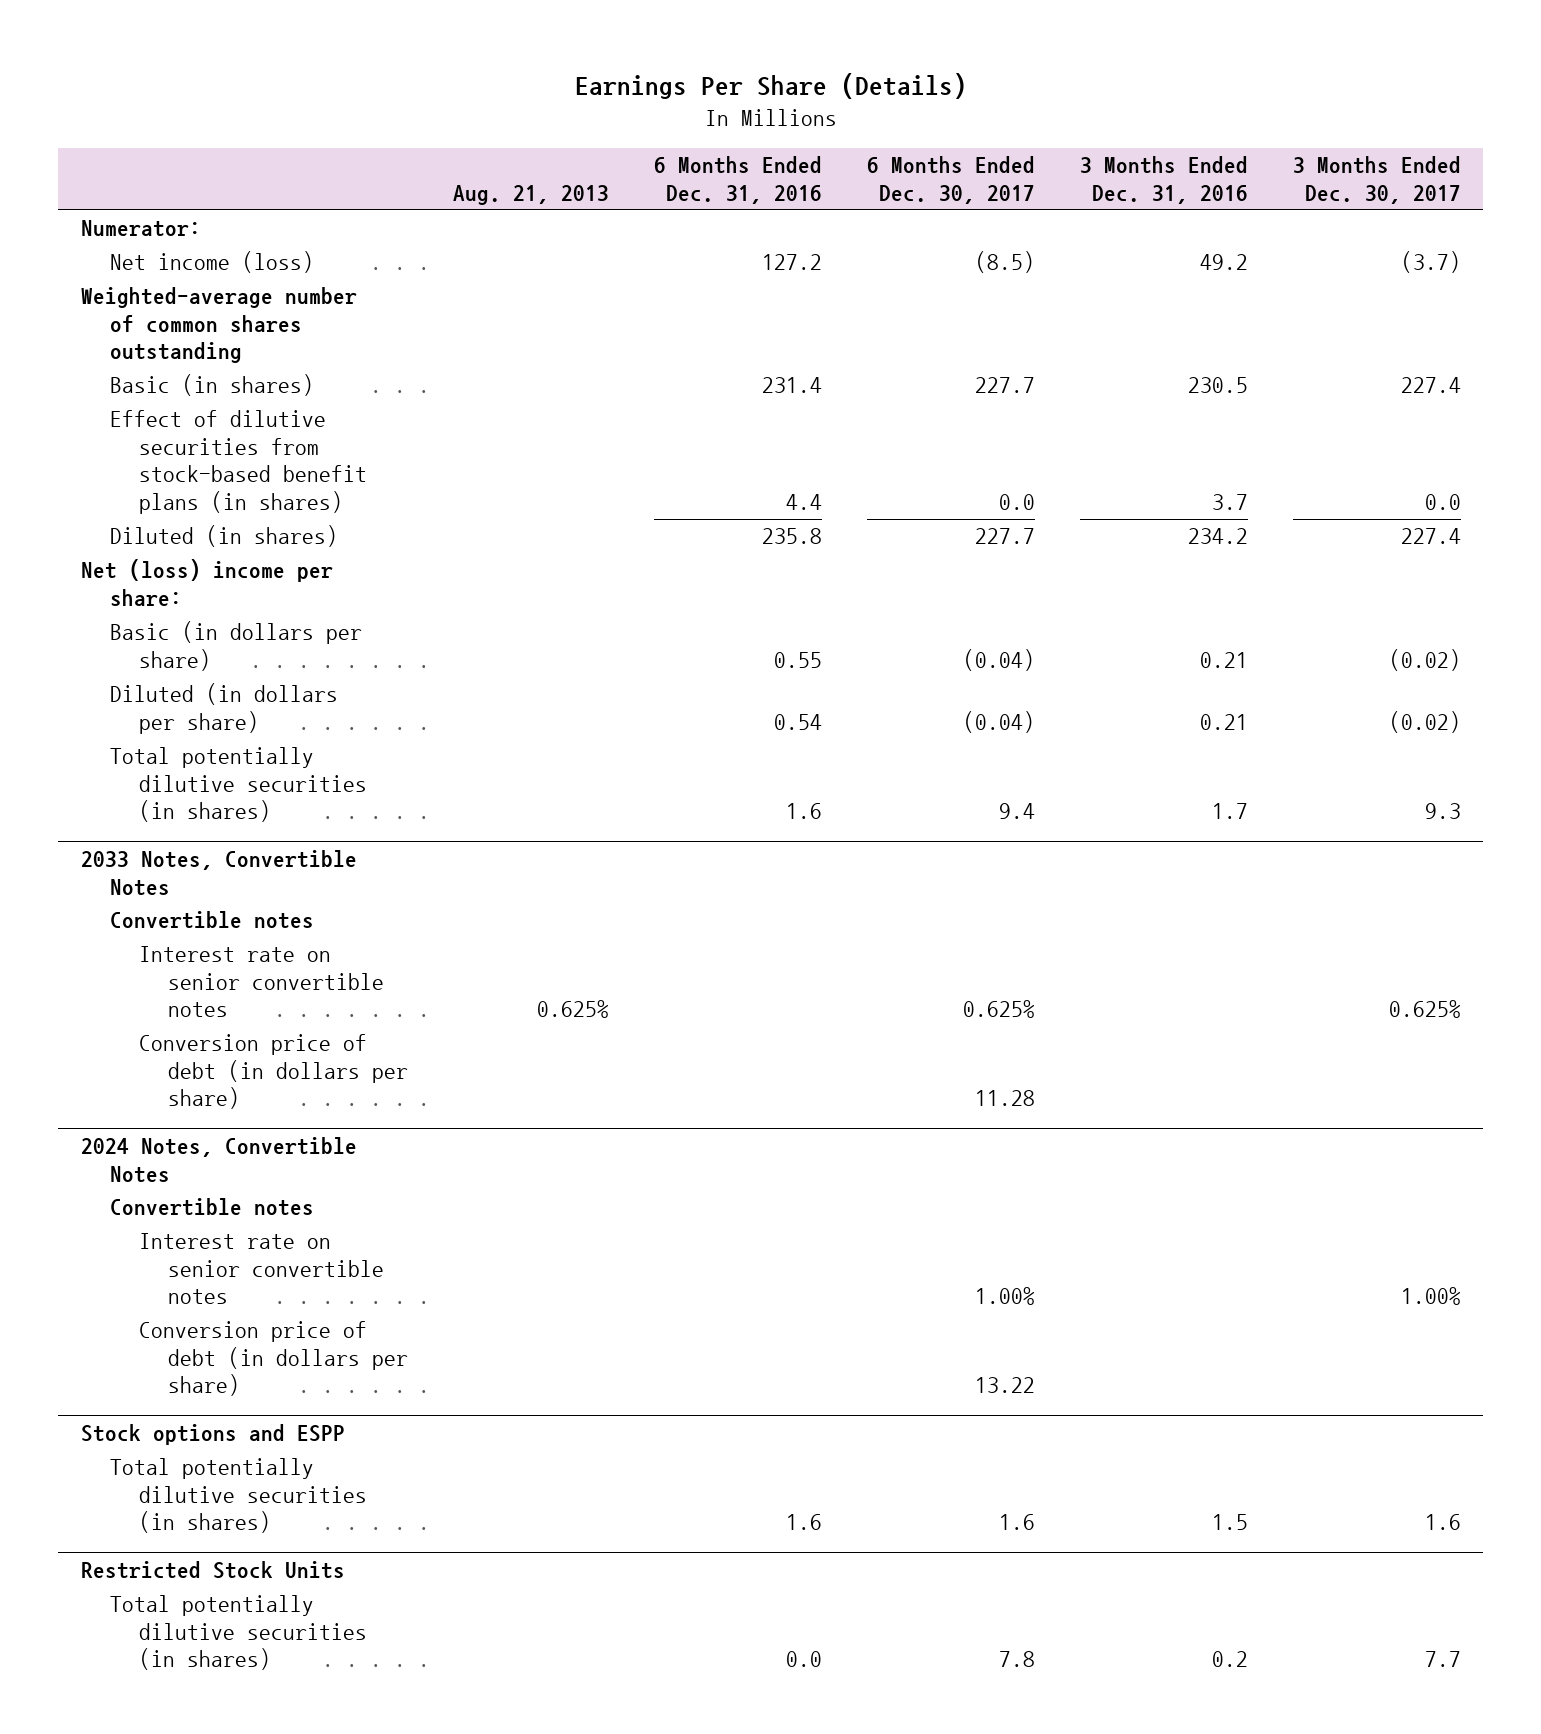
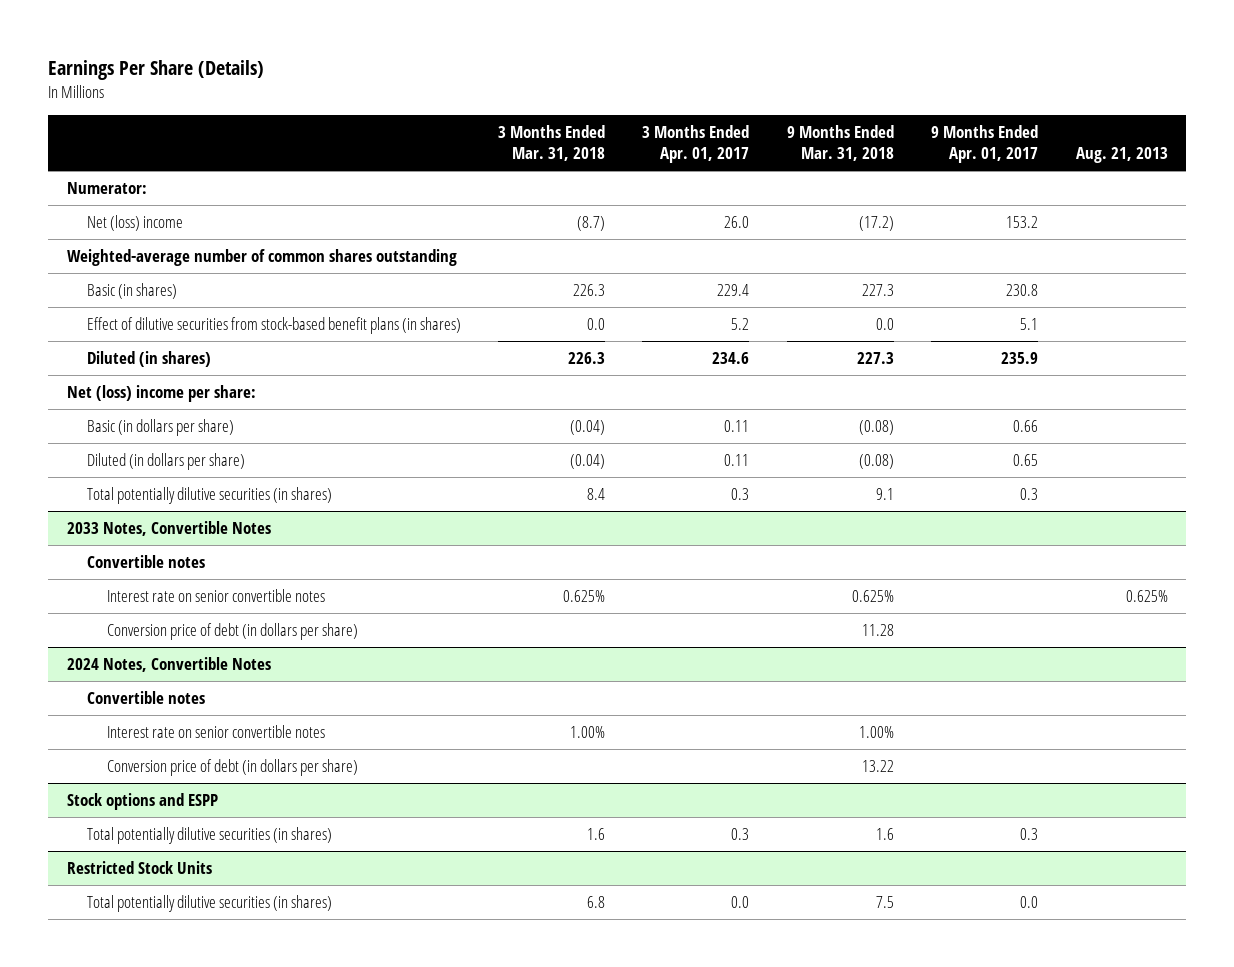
[653,156,822,204] 6 Months Ended Dec. 31, 2016 -> none
[866,156,1035,204] 6 Months Ended Dec. 30, 2017 -> none
[1079,156,1248,204] 3 Months Ended Dec. 31, 2016 -> none
[1292,156,1461,204] 3 Months Ended Dec. 30, 2017 -> none
none -> [498,124,606,162] 3 Months Ended Mar. 31, 2018
none -> [642,124,750,164] 3 Months Ended Apr. 01, 2017
none -> [786,124,894,162] 9 Months Ended Mar. 31, 2018
none -> [931,124,1039,164] 9 Months Ended Apr. 01, 2017
[109,251,314,274] Net income (loss) -> [86,215,183,232] Net (loss) income

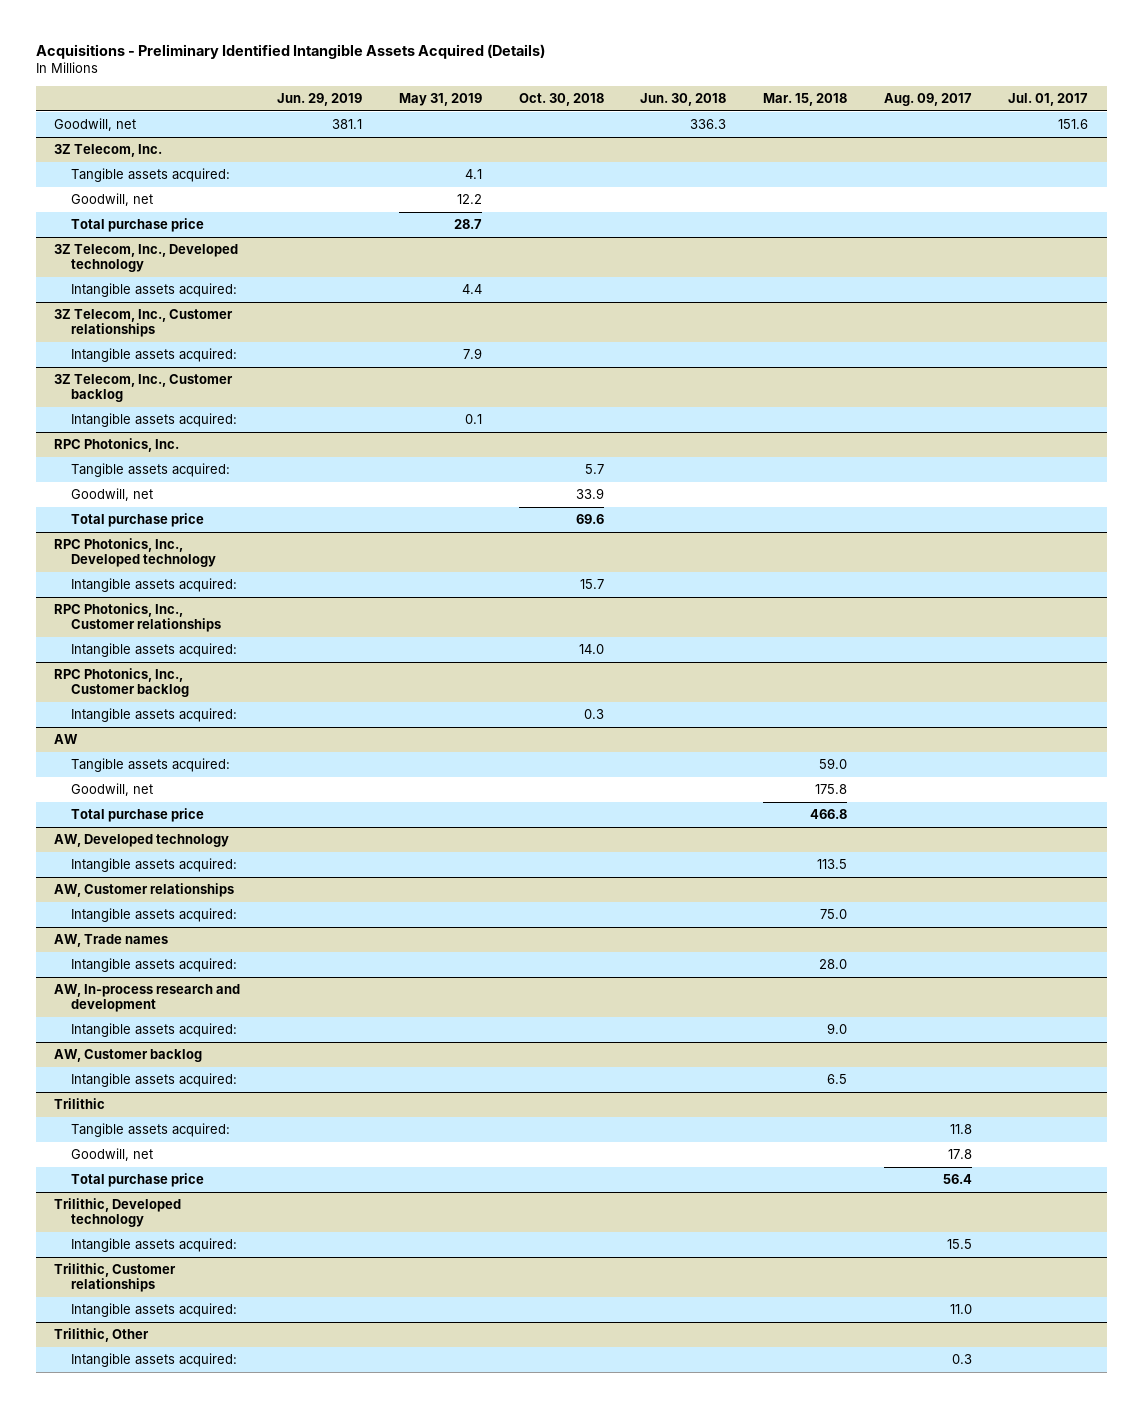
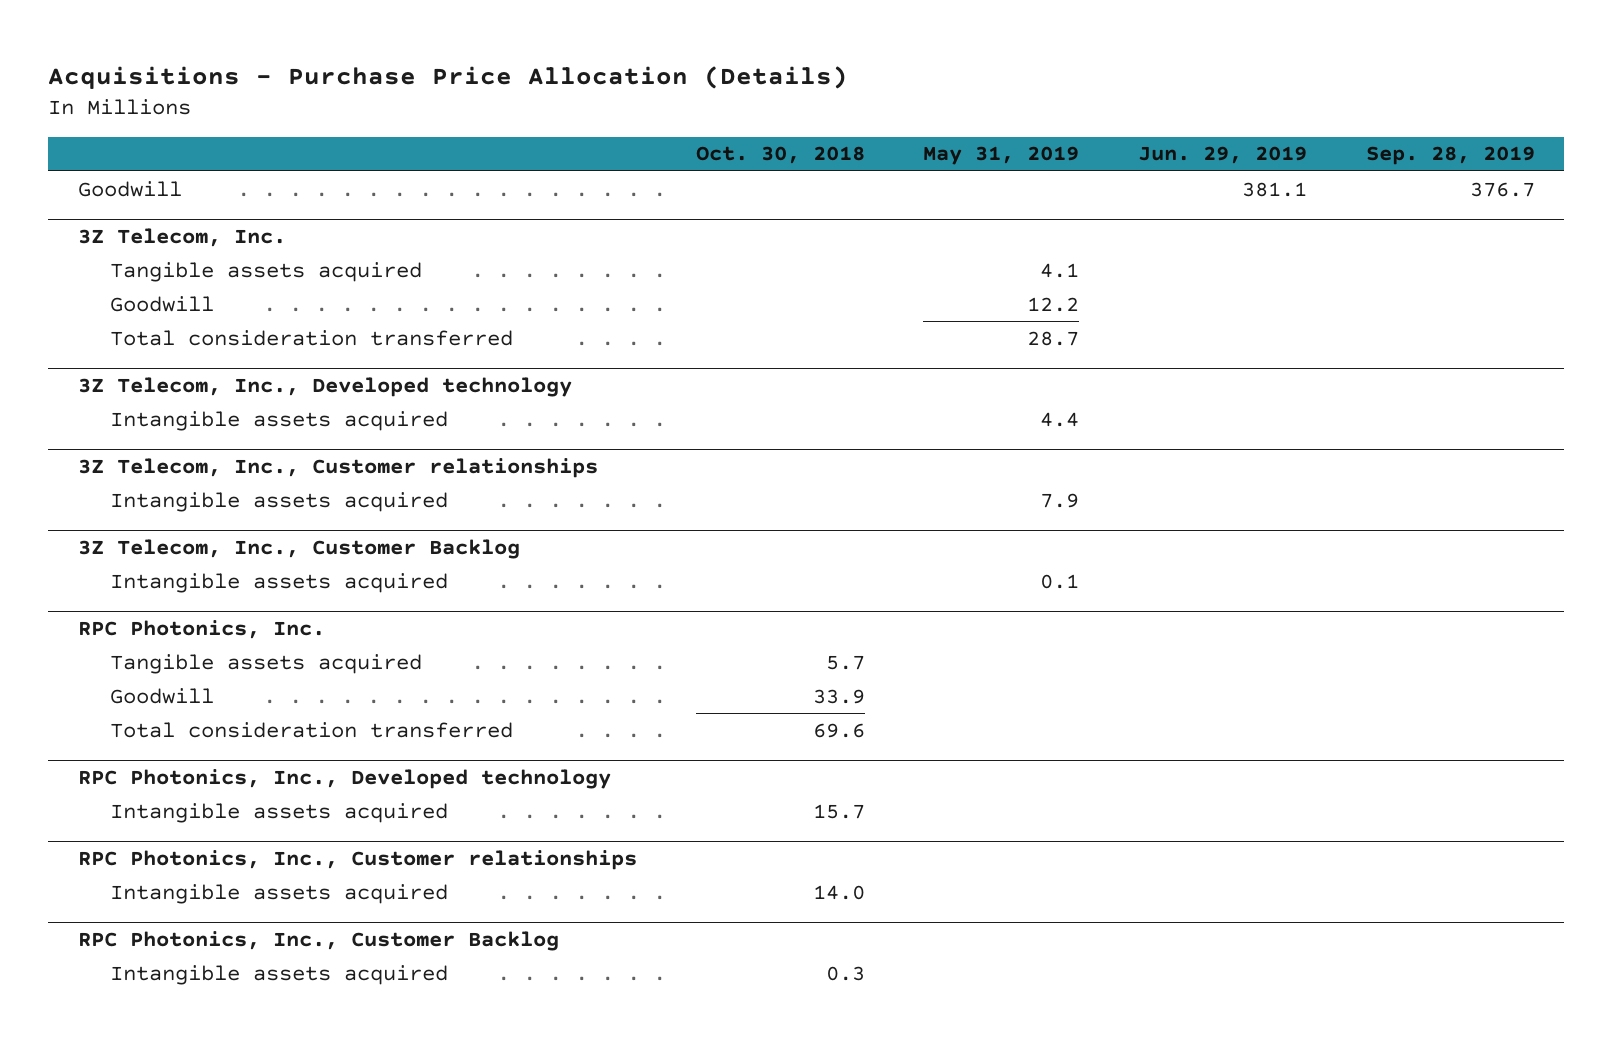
[36,43,546,59] Acquisitions - Preliminary Identified Intangible Assets Acquired (Details) -> [48,65,849,89] Acquisitions - Purchase Price Allocation (Details)
[640,93,727,107] Jun. 30, 2018 -> none
[763,93,848,107] Mar. 15, 2018 -> none
[883,93,972,107] Aug. 09, 2017 -> none
[1008,93,1089,107] Jul. 01, 2017 -> none
none -> [1365,146,1535,166] Sep. 28, 2019
[54,118,137,132] Goodwill, net -> [77,180,182,197] Goodwill
[71,168,231,183] Tangible assets acquired: -> [110,261,423,282] Tangible assets acquired
[71,193,154,207] Goodwill, net -> [110,295,215,312] Goodwill
[71,218,205,233] Total purchase price -> [110,329,514,346] Total consideration transferred
[71,283,238,298] Intangible assets acquired: -> [110,410,449,431] Intangible assets acquired
[71,348,238,363] Intangible assets acquired: -> [110,491,449,512] Intangible assets acquired
[54,374,234,403] 3Z Telecom, Inc., Customer backlog -> [77,538,520,559] 3Z Telecom, Inc., Customer Backlog
[71,413,238,428] Intangible assets acquired: -> [110,572,449,593] Intangible assets acquired
[71,463,231,478] Tangible assets acquired: -> [110,653,423,674] Tangible assets acquired
[71,488,154,502] Goodwill, net -> [110,687,215,704] Goodwill
[71,513,205,528] Total purchase price -> [110,721,514,738] Total consideration transferred
[71,578,238,593] Intangible assets acquired: -> [110,802,449,823] Intangible assets acquired
[54,734,79,745] AW -> none
[71,758,231,773] Tangible assets acquired: -> none
[71,783,154,797] Goodwill, net -> none
[71,808,205,823] Total purchase price -> none
[54,834,230,848] AW, Developed technology -> none
[71,858,238,873] Intangible assets acquired: -> none
[54,883,235,898] AW, Customer relationships -> none
[71,908,238,923] Intangible assets acquired: -> none
[54,934,169,948] AW, Trade names -> none
[71,958,238,973] Intangible assets acquired: -> none
[54,984,241,1013] AW, In-process research and development -> none
[71,1023,238,1038] Intangible assets acquired: -> none
[54,1049,203,1063] AW, Customer backlog -> none
[71,1073,238,1088] Intangible assets acquired: -> none
[54,1098,106,1110] Trilithic -> none
[71,1123,231,1138] Tangible assets acquired: -> none
[71,1148,154,1162] Goodwill, net -> none
[71,1173,205,1188] Total purchase price -> none
[54,1198,182,1228] Trilithic, Developed technology -> none
[71,1238,238,1253] Intangible assets acquired: -> none
[54,1263,177,1293] Trilithic, Customer relationships -> none
[71,1303,238,1318] Intangible assets acquired: -> none
[54,1328,150,1343] Trilithic, Other -> none
[71,1353,238,1368] Intangible assets acquired: -> none
[71,643,238,658] Intangible assets acquired: -> [110,883,449,904] Intangible assets acquired
[54,668,190,698] RPC Photonics, Inc., Customer backlog -> [77,930,559,951] RPC Photonics, Inc., Customer Backlog
[71,708,238,723] Intangible assets acquired: -> [110,964,449,985] Intangible assets acquired

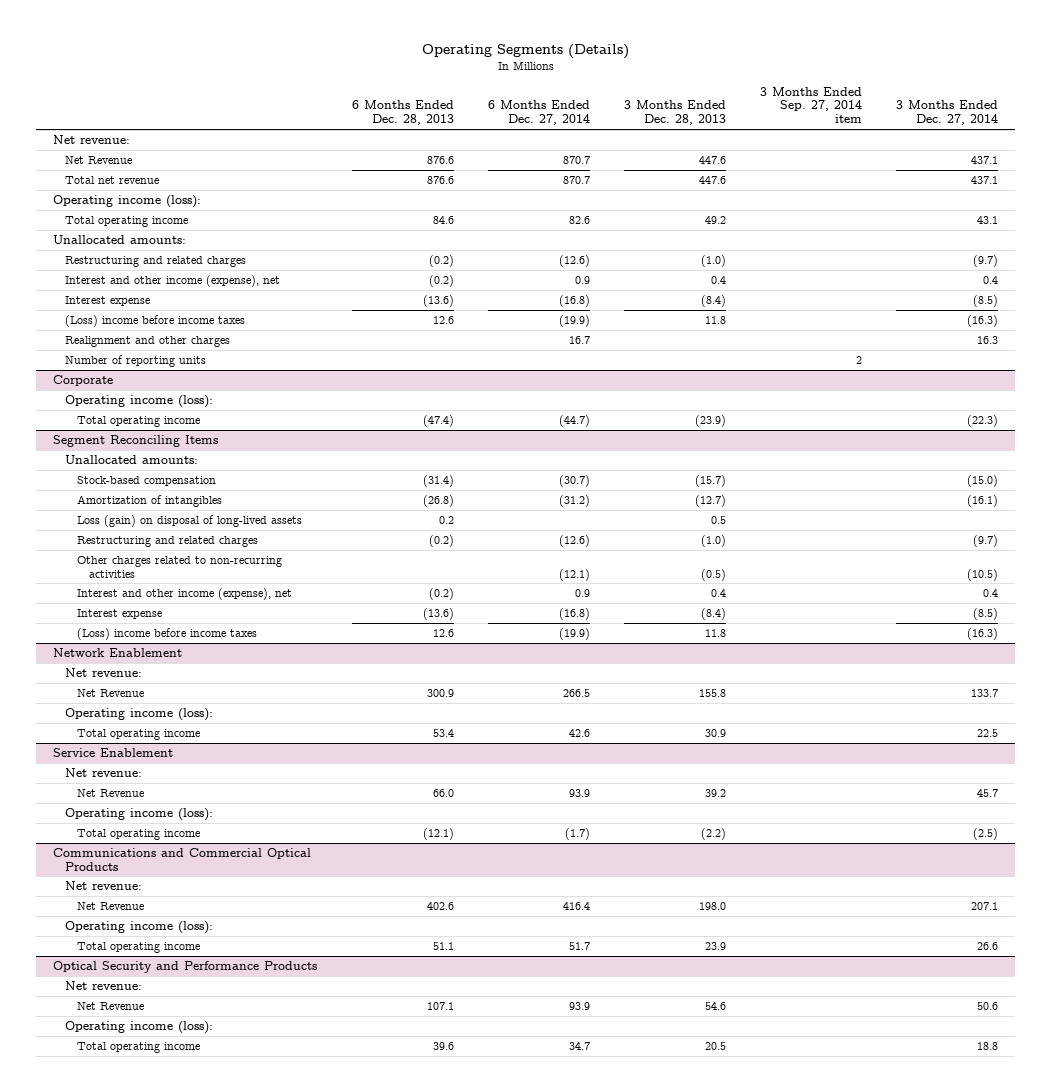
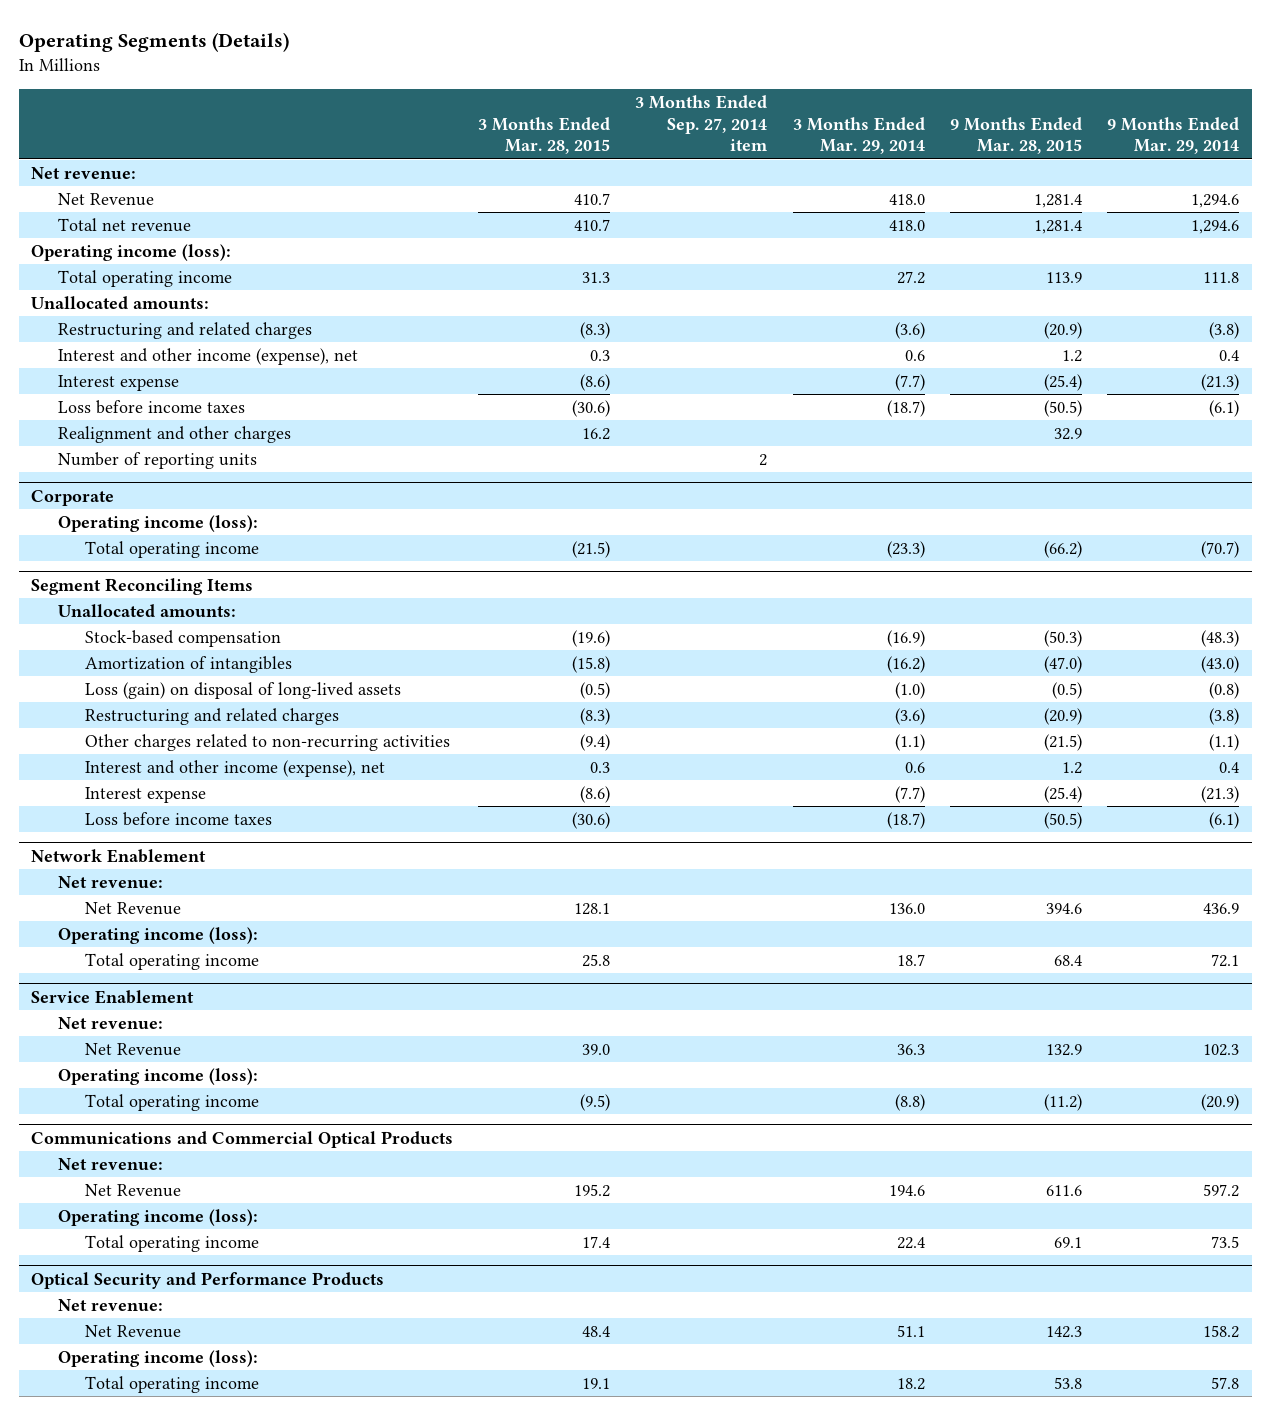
[351,100,454,126] 6 Months Ended Dec. 28, 2013 -> none
[487,100,590,126] 6 Months Ended Dec. 27, 2014 -> none
[623,100,726,126] 3 Months Ended Dec. 28, 2013 -> none
[896,100,999,126] 3 Months Ended Dec. 27, 2014 -> none
none -> [478,116,611,155] 3 Months Ended Mar. 28, 2015
none -> [792,116,925,155] 3 Months Ended Mar. 29, 2014
none -> [949,116,1082,155] 9 Months Ended Mar. 28, 2015
none -> [1106,116,1239,155] 9 Months Ended Mar. 29, 2014
[65,314,246,327] (Loss) income before income taxes -> [57,400,245,415] Loss before income taxes
[77,627,258,640] (Loss) income before income taxes -> [84,812,272,827] Loss before income taxes

